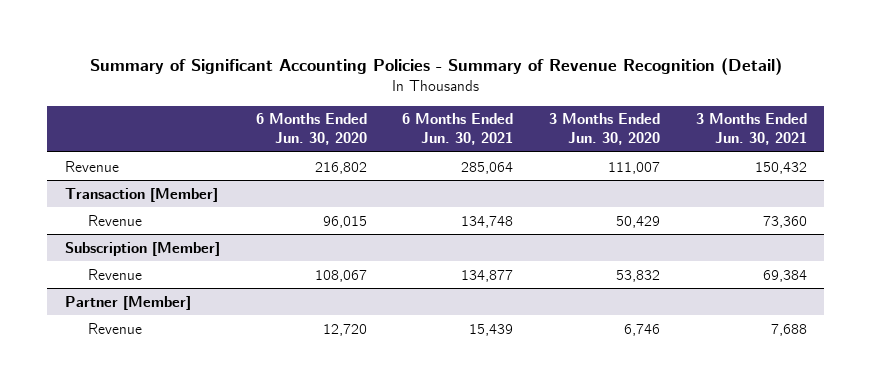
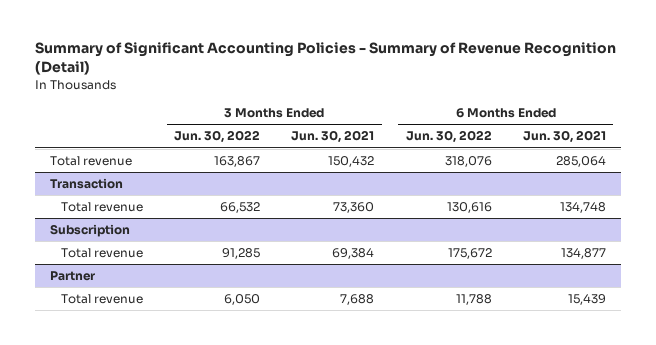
[255,113,367,146] 6 Months Ended Jun. 30, 2020 -> none
[549,113,661,146] 3 Months Ended Jun. 30, 2020 -> none
none -> [174,130,261,144] Jun. 30, 2022
none -> [405,130,492,144] Jun. 30, 2022
[65,160,120,172] Revenue -> [50,156,133,167] Total revenue
[65,187,219,202] Transaction [Member] -> [50,178,124,190] Transaction
[88,214,143,226] Revenue -> [61,202,144,213] Total revenue
[65,241,221,256] Subscription [Member] -> [50,224,131,238] Subscription
[88,268,143,280] Revenue -> [61,248,144,259] Total revenue
[65,295,192,310] Partner [Member] -> [50,271,96,282] Partner
[88,322,143,334] Revenue -> [61,294,144,305] Total revenue

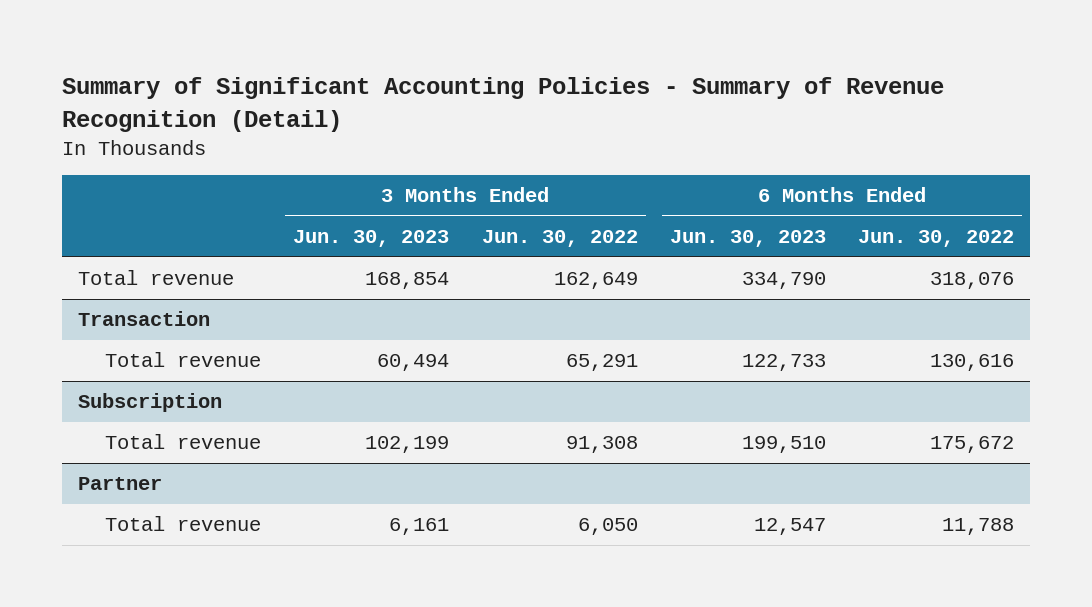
[291,130,375,144] Jun. 30, 2021 -> none
[522,130,606,144] Jun. 30, 2021 -> none
none -> [293,230,450,248] Jun. 30, 2023
none -> [669,230,826,248] Jun. 30, 2023
[214,156,261,168] 163,867 -> [553,272,638,290] 162,649
[220,202,261,214] 66,532 -> [565,354,638,372] 65,291
[222,248,261,260] 91,285 -> [565,436,638,454] 91,308

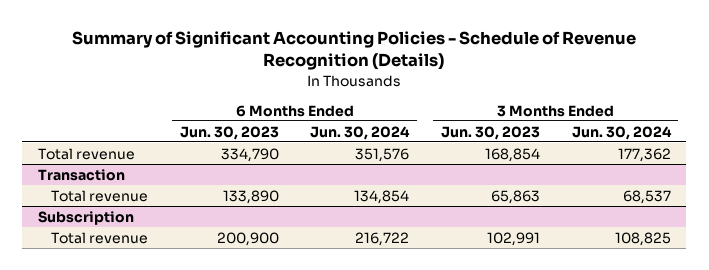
[62,77,945,132] Summary of Significant Accounting Policies - Summary of Revenue Recognition (Detail) -> [72,31,637,71] Summary of Significant Accounting Policies - Schedule of Revenue Recognition (Details)
[481,230,638,248] Jun. 30, 2022 -> none
[857,230,1014,248] Jun. 30, 2022 -> none
none -> [310,125,411,140] Jun. 30, 2024
none -> [571,125,672,140] Jun. 30, 2024
[377,354,450,372] 60,494 -> [490,189,540,204] 65,863
[741,354,826,372] 122,733 -> [222,189,279,204] 133,890
[78,477,163,491] Partner -> none
[105,516,262,532] Total revenue -> none
[365,436,450,454] 102,199 -> [486,231,540,246] 102,991
[741,436,826,454] 199,510 -> [216,231,279,246] 200,900

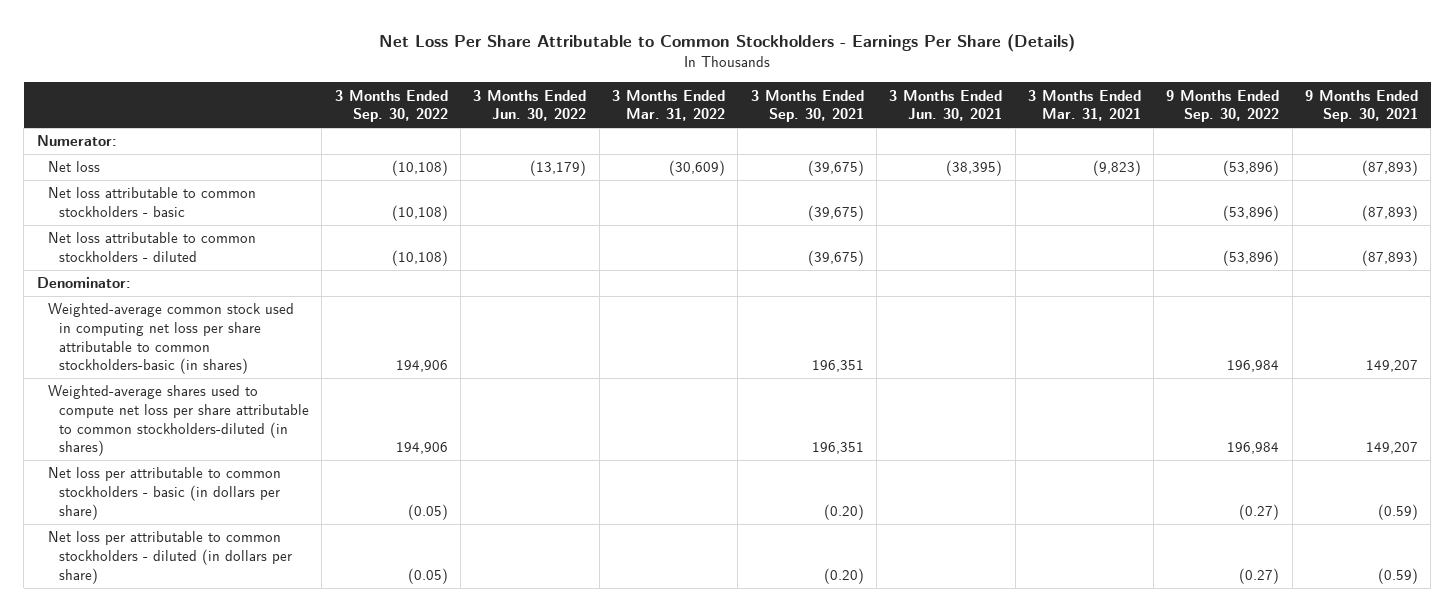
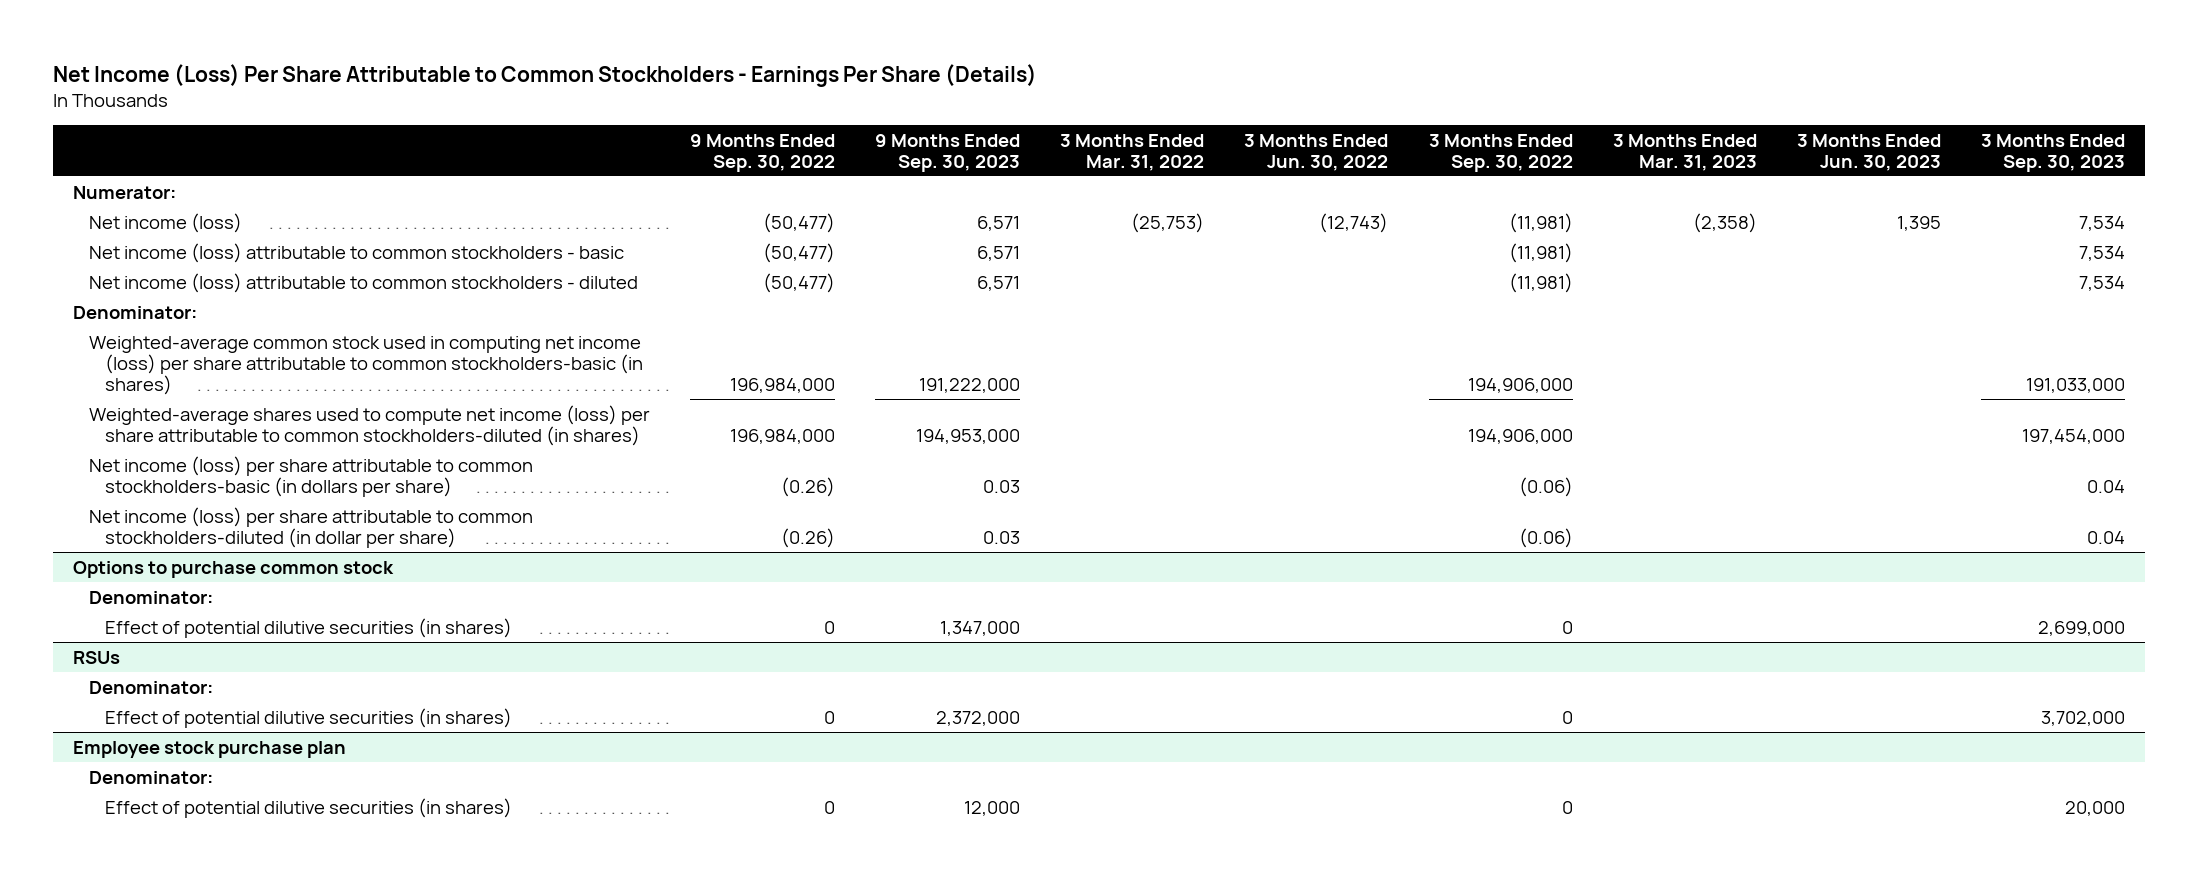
[379,34,1076,53] Net Loss Per Share Attributable to Common Stockholders - Earnings Per Share (Details) -> [53,63,1038,87] Net Income (Loss) Per Share Attributable to Common Stockholders - Earnings Per Share (Details)
[750,89,864,123] 3 Months Ended Sep. 30, 2021 -> none
[889,89,1003,122] 3 Months Ended Jun. 30, 2021 -> none
[1027,89,1141,122] 3 Months Ended Mar. 31, 2021 -> none
[1305,89,1419,123] 9 Months Ended Sep. 30, 2021 -> none
none -> [875,133,1021,172] 9 Months Ended Sep. 30, 2023
none -> [1612,133,1757,171] 3 Months Ended Mar. 31, 2023
none -> [1796,133,1941,171] 3 Months Ended Jun. 30, 2023
none -> [1980,133,2125,172] 3 Months Ended Sep. 30, 2023
[47,161,100,173] Net loss -> [89,212,243,233] Net income (loss)
[391,160,448,177] (10,108) -> [1508,212,1573,233] (11,981)
[530,160,587,177] (13,179) -> [1319,212,1389,233] (12,743)
[668,160,725,177] (30,609) -> [1131,212,1205,233] (25,753)
[1223,160,1280,177] (53,896) -> [763,212,836,233] (50,477)
[47,187,256,218] Net loss attributable to common stockholders - basic -> [89,242,625,263] Net income (loss) attributable to common stockholders - basic
[391,205,448,222] (10,108) -> [1508,242,1573,263] (11,981)
[1223,205,1280,222] (53,896) -> [763,242,836,263] (50,477)
[47,232,256,263] Net loss attributable to common stockholders - diluted -> [89,272,639,293] Net income (loss) attributable to common stockholders - diluted
[391,250,448,267] (10,108) -> [1508,272,1573,293] (11,981)
[1223,250,1280,267] (53,896) -> [763,272,836,293] (50,477)
[47,303,294,375] Weighted-average common stock used in computing net loss per share attributable to common stockholders-basic (in shares) -> [89,335,643,396] Weighted-average common stock used in computing net income (loss) per share attributable to common stockholders-basic (in shares)
[395,360,448,373] 194,906 -> [1467,378,1573,394] 194,906,000
[1227,360,1280,373] 196,984 -> [730,378,836,394] 196,984,000
[47,385,310,457] Weighted-average shares used to compute net loss per share attributable to common stockholders-diluted (in shares) -> [89,404,651,446] Weighted-average shares used to compute net income (loss) per share attributable to common stockholders-diluted (in shares)
[395,442,448,455] 194,906 -> [1467,428,1573,444] 194,906,000
[1227,442,1280,455] 196,984 -> [730,428,836,444] 196,984,000
[47,467,281,520] Net loss per attributable to common stockholders - basic (in dollars per share) -> [89,455,534,497] Net income (loss) per share attributable to common stockholders-basic (in dollars per share)
[407,503,448,520] (0.05) -> [1518,476,1573,497] (0.06)
[1239,503,1280,520] (0.27) -> [781,476,836,497] (0.26)
[47,531,293,584] Net loss per attributable to common stockholders - diluted (in dollars per share) -> [89,506,534,548] Net income (loss) per share attributable to common stockholders-diluted (in dollar per share)
[407,567,448,584] (0.05) -> [1518,527,1573,548] (0.06)
[1239,567,1280,584] (0.27) -> [781,527,836,548] (0.26)
none -> [73,560,395,578] Options to purchase common stock
none -> [89,590,214,604] Denominator:
none -> [104,617,512,638] Effect of potential dilutive securities (in shares)
none -> [73,650,121,664] RSUs
none -> [89,680,214,694] Denominator:
none -> [104,707,512,728] Effect of potential dilutive securities (in shares)
none -> [73,740,347,758] Employee stock purchase plan
none -> [89,770,214,784] Denominator:
none -> [104,797,512,818] Effect of potential dilutive securities (in shares)

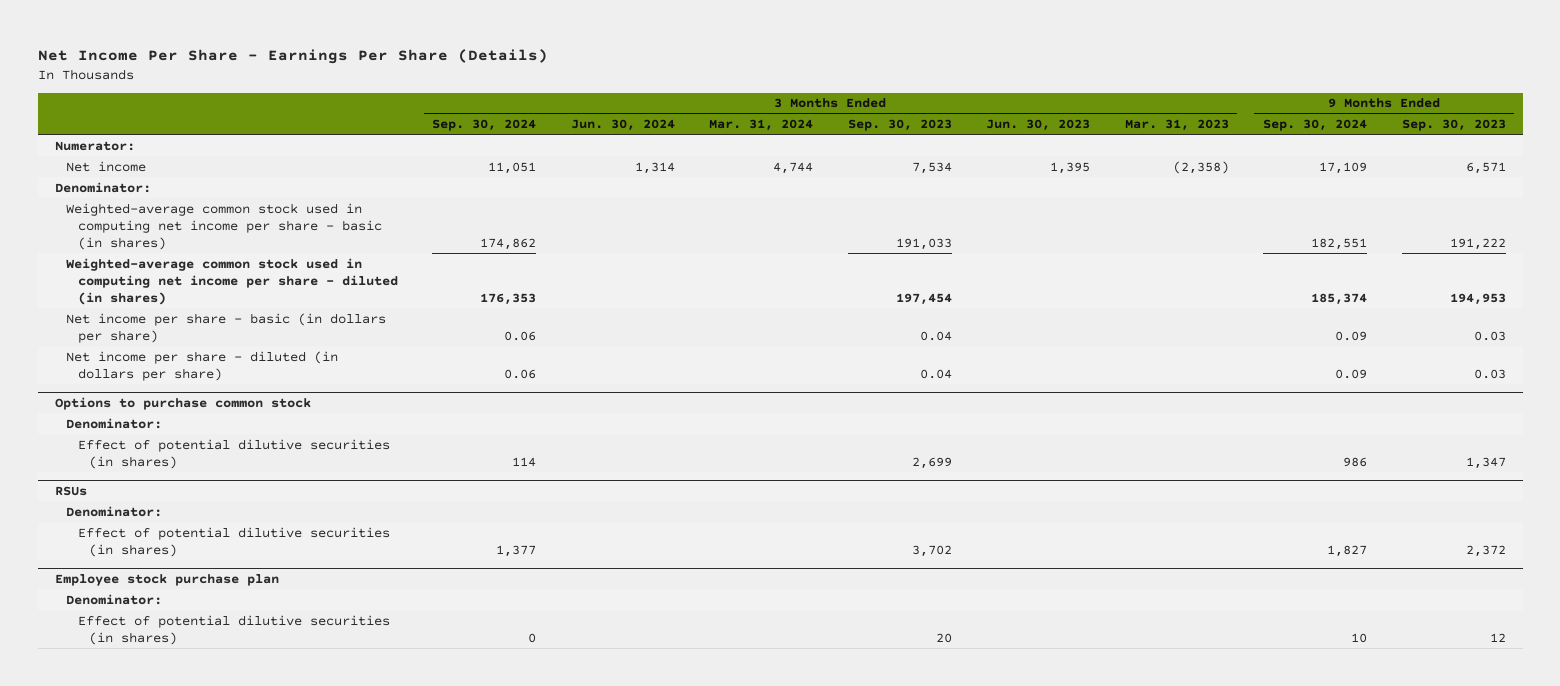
[53,63,1038,87] Net Income (Loss) Per Share Attributable to Common Stockholders - Earnings Per Share (Details) -> [37,48,548,64] Net Income Per Share - Earnings Per Share (Details)
[690,133,836,172] 9 Months Ended Sep. 30, 2022 -> none
[1060,133,1205,171] 3 Months Ended Mar. 31, 2022 -> none
[1244,133,1389,171] 3 Months Ended Jun. 30, 2022 -> none
[1428,133,1573,172] 3 Months Ended Sep. 30, 2022 -> none
none -> [432,119,537,132] Sep. 30, 2024
none -> [570,119,675,132] Jun. 30, 2024
none -> [709,119,814,132] Mar. 31, 2024
none -> [1263,119,1368,132] Sep. 30, 2024
[89,242,625,263] Net income (loss) attributable to common stockholders - basic -> none
[89,272,639,293] Net income (loss) attributable to common stockholders - diluted -> none
[89,212,243,233] Net income (loss) -> [66,160,147,172] Net income
[89,335,643,396] Weighted-average common stock used in computing net income (loss) per share attributable to common stockholders-basic (in shares) -> [66,202,382,250] Weighted-average common stock used in computing net income per share - basic (in shares)
[919,378,1021,394] 191,222,000 -> [1449,237,1506,250] 191,222
[2025,378,2125,394] 191,033,000 -> [895,237,952,250] 191,033
[89,404,651,446] Weighted-average shares used to compute net income (loss) per share attributable to common stockholders-diluted (in shares) -> [66,257,398,305] Weighted-average common stock used in computing net income per share - diluted (in shares)
[916,428,1021,444] 194,953,000 -> [1449,292,1506,305] 194,953
[2021,428,2125,444] 197,454,000 -> [895,292,952,305] 197,454
[89,455,534,497] Net income (loss) per share attributable to common stockholders-basic (in dollars per share) -> [66,312,387,343] Net income per share - basic (in dollars per share)
[89,506,534,548] Net income (loss) per share attributable to common stockholders-diluted (in dollar per share) -> [66,350,339,381] Net income per share - diluted (in dollars per share)
[940,620,1021,636] 1,347,000 -> [1465,456,1506,469] 1,347
[2037,620,2125,636] 2,699,000 -> [911,456,952,469] 2,699
[936,710,1021,726] 2,372,000 -> [1465,544,1506,557] 2,372
[2040,710,2125,726] 3,702,000 -> [911,544,952,557] 3,702
[964,800,1021,816] 12,000 -> [1489,632,1506,642] 12
[2064,800,2125,816] 20,000 -> [935,632,952,643] 20

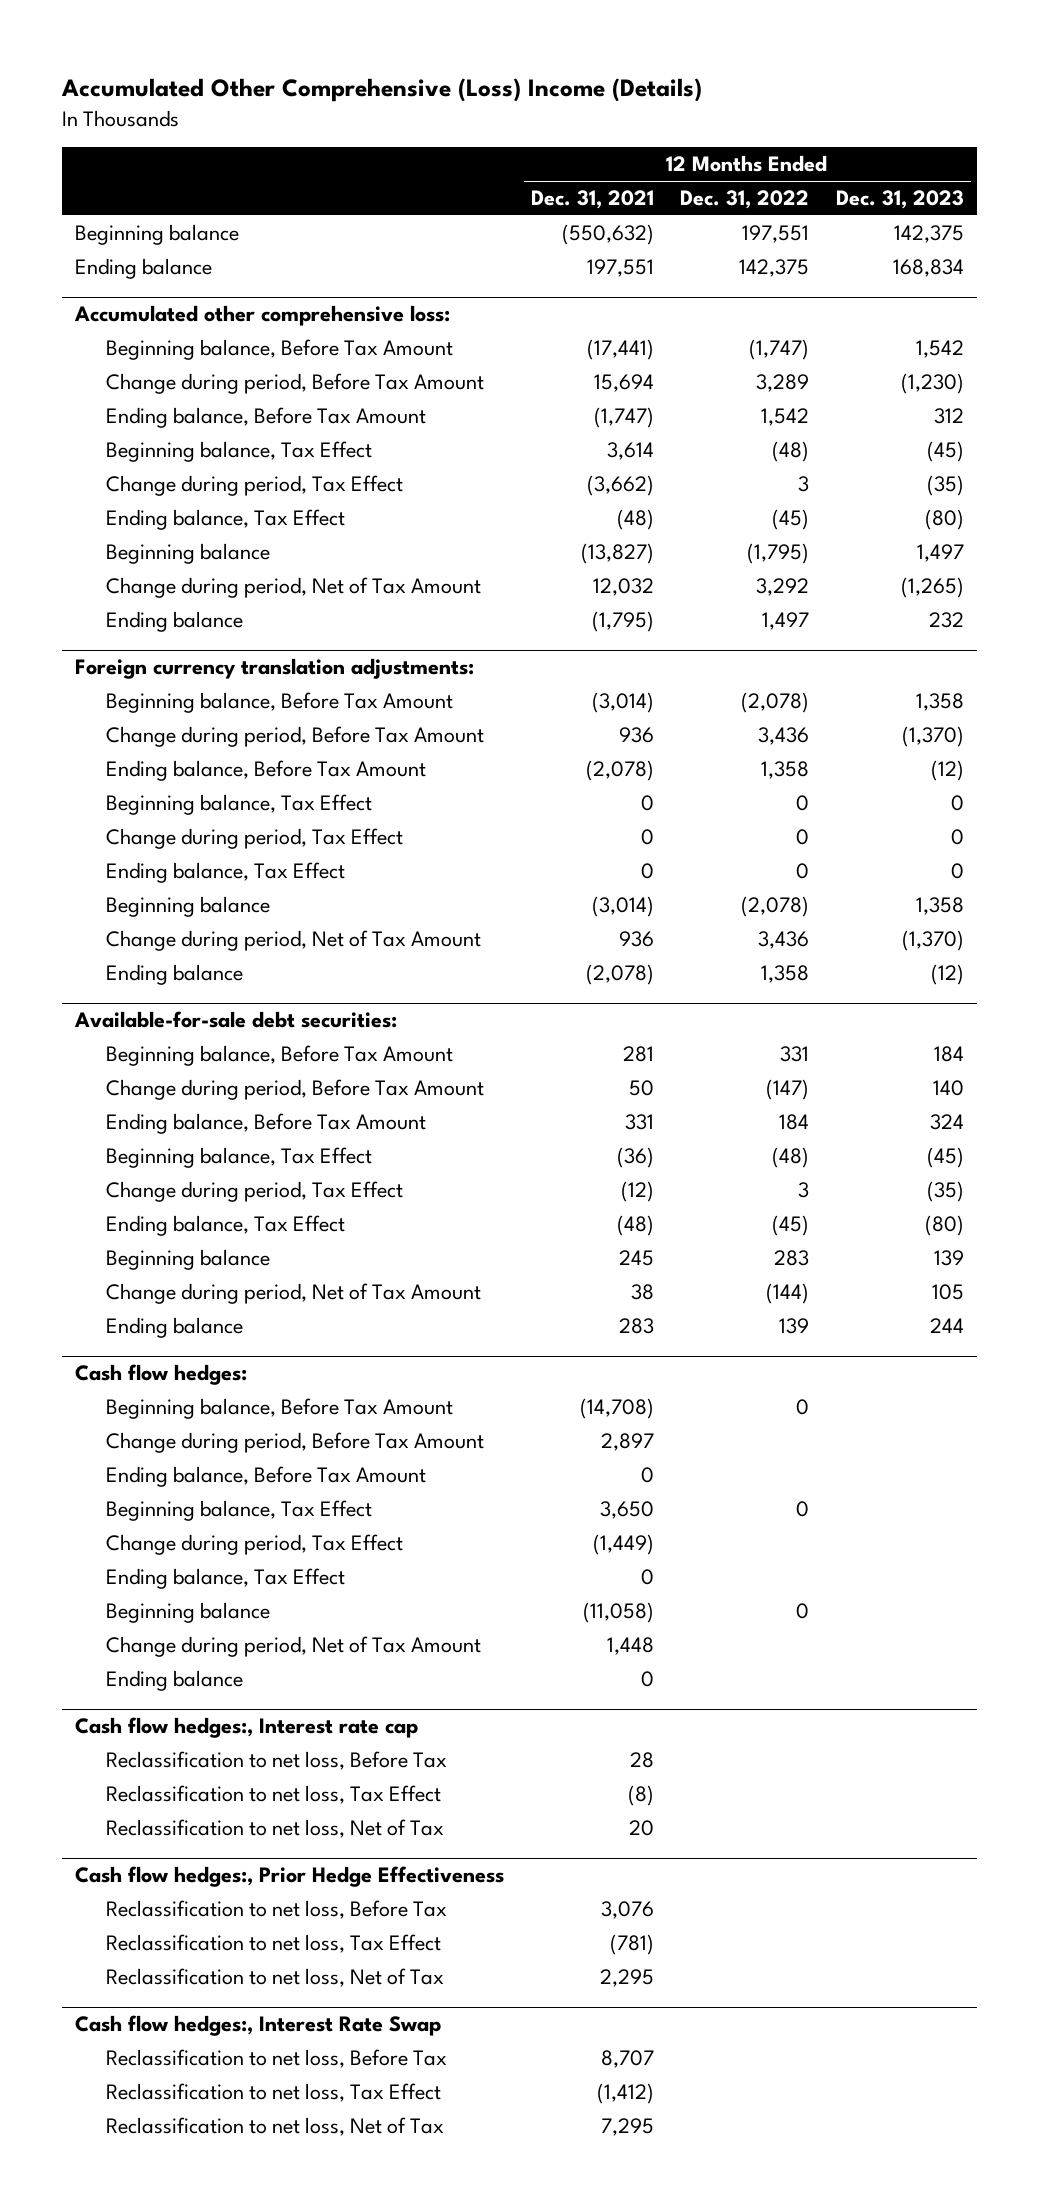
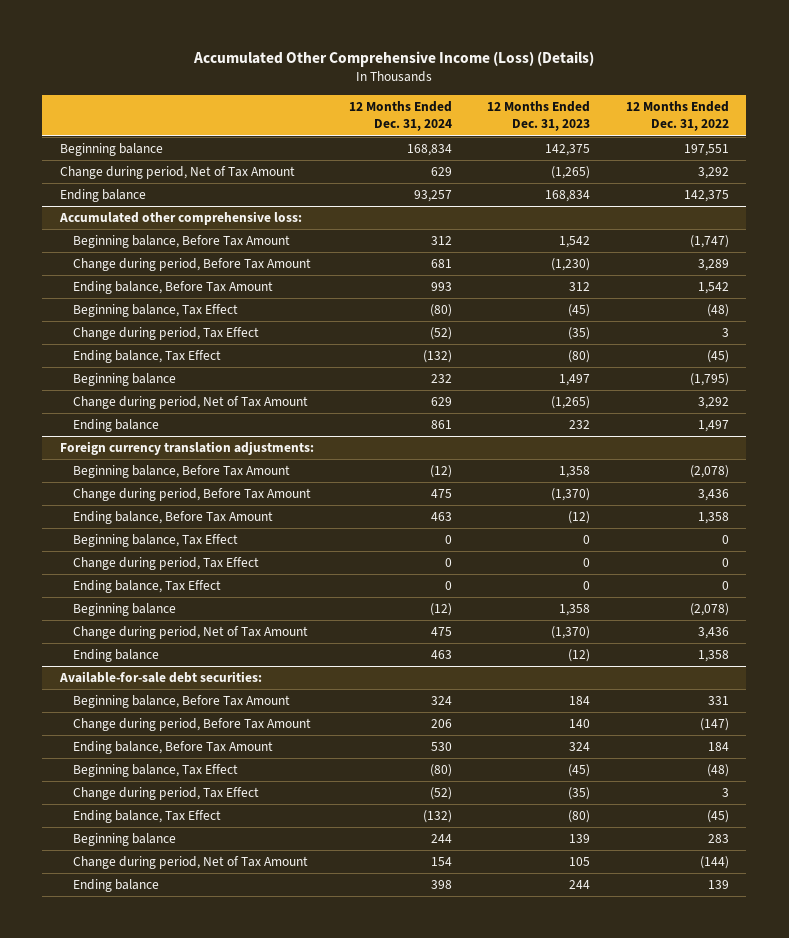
[61,78,703,103] Accumulated Other Comprehensive (Loss) Income (Details) -> [193,51,595,68] Accumulated Other Comprehensive Income (Loss) (Details)
[530,190,654,210] Dec. 31, 2021 -> none
none -> [349,100,453,132] 12 Months Ended Dec. 31, 2024
none -> [59,166,295,180] Change during period, Net of Tax Amount
[75,1364,248,1386] Cash flow hedges: -> none
[105,1398,453,1420] Beginning balance, Before Tax Amount -> none
[105,1432,484,1454] Change during period, Before Tax Amount -> none
[105,1466,426,1488] Ending balance, Before Tax Amount -> none
[105,1500,372,1522] Beginning balance, Tax Effect -> none
[105,1534,403,1556] Change during period, Tax Effect -> none
[105,1568,345,1590] Ending balance, Tax Effect -> none
[105,1602,270,1624] Beginning balance -> none
[105,1636,481,1658] Change during period, Net of Tax Amount -> none
[105,1670,243,1692] Ending balance -> none
[75,1717,419,1739] Cash flow hedges:, Interest rate cap -> none
[105,1751,447,1771] Reclassification to net loss, Before Tax -> none
[105,1785,441,1805] Reclassification to net loss, Tax Effect -> none
[105,1819,444,1839] Reclassification to net loss, Net of Tax -> none
[75,1866,505,1888] Cash flow hedges:, Prior Hedge Effectiveness -> none
[105,1900,447,1920] Reclassification to net loss, Before Tax -> none
[105,1934,441,1954] Reclassification to net loss, Tax Effect -> none
[105,1968,444,1988] Reclassification to net loss, Net of Tax -> none
[75,2015,442,2037] Cash flow hedges:, Interest Rate Swap -> none
[105,2049,447,2069] Reclassification to net loss, Before Tax -> none
[105,2083,441,2103] Reclassification to net loss, Tax Effect -> none
[105,2117,444,2137] Reclassification to net loss, Net of Tax -> none

